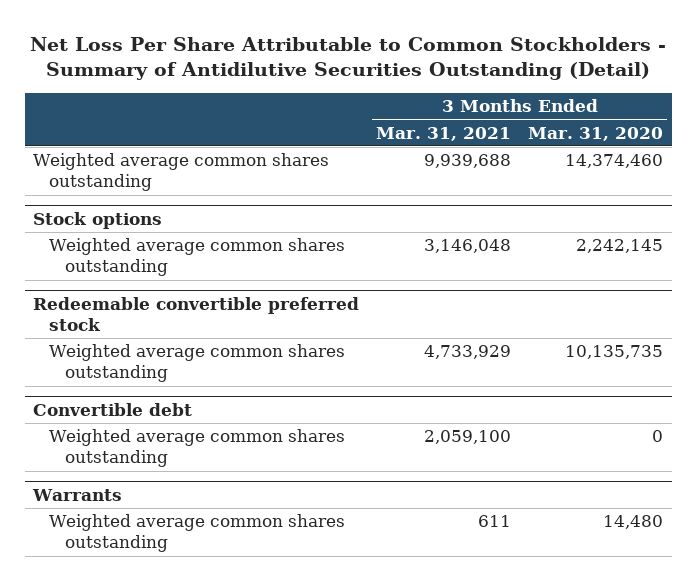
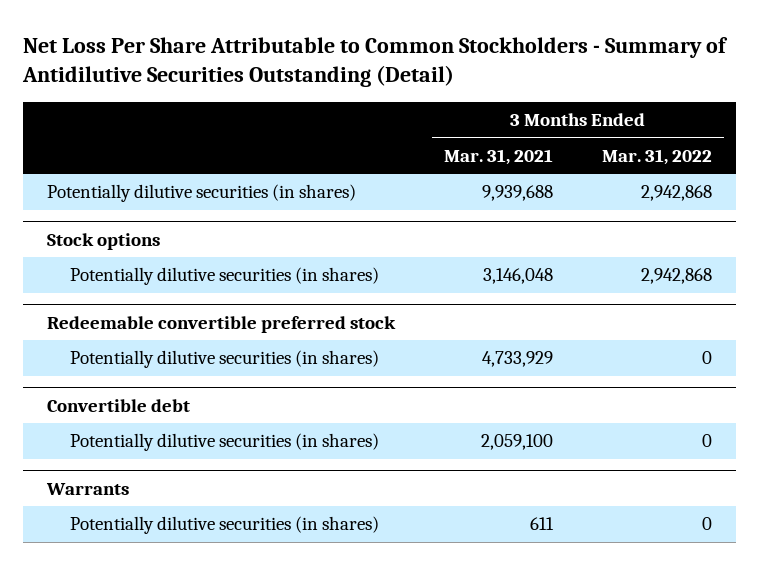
[528,126,664,141] Mar. 31, 2020 -> none
none -> [601,149,712,166] Mar. 31, 2022
[33,153,330,192] Weighted average common shares outstanding -> [47,184,357,203] Potentially dilutive securities (in shares)
[49,238,346,277] Weighted average common shares outstanding -> [70,267,380,286] Potentially dilutive securities (in shares)
[49,344,346,383] Weighted average common shares outstanding -> [70,350,380,369] Potentially dilutive securities (in shares)
[49,429,346,468] Weighted average common shares outstanding -> [70,433,380,452] Potentially dilutive securities (in shares)
[49,514,346,553] Weighted average common shares outstanding -> [70,516,380,535] Potentially dilutive securities (in shares)

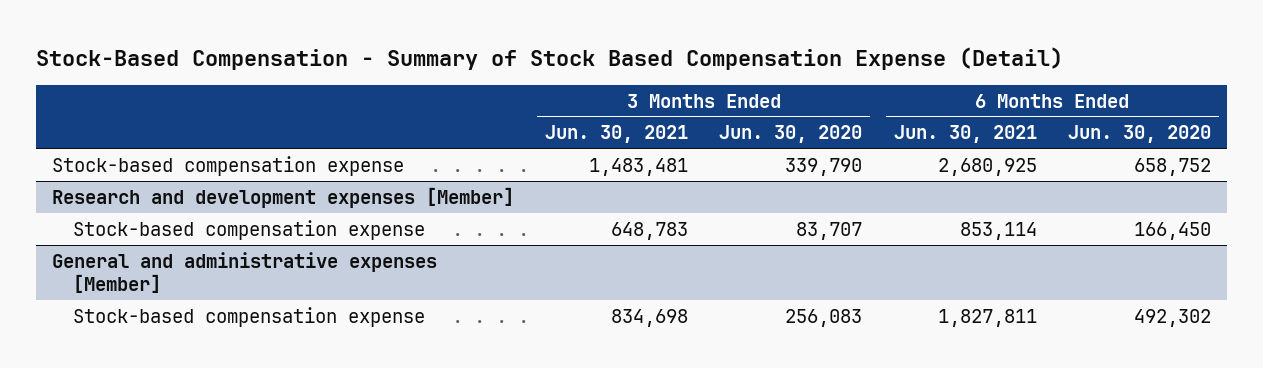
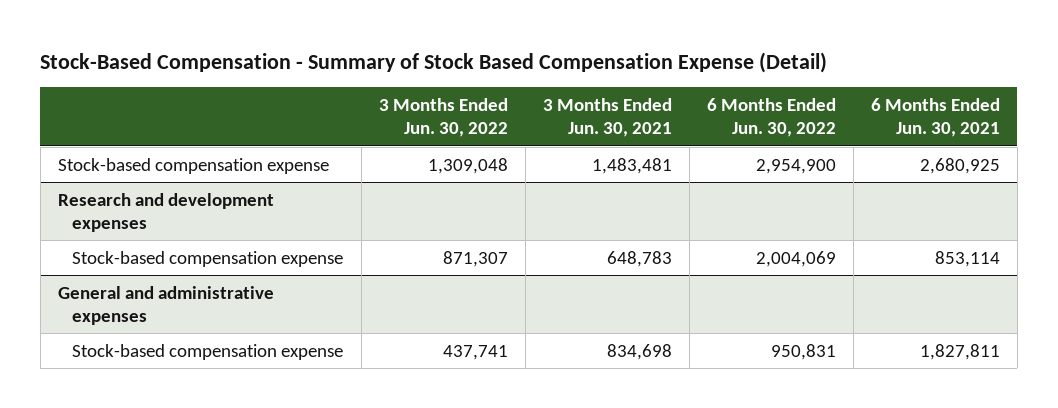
[719,125,863,144] Jun. 30, 2020 -> none
[1068,125,1212,144] Jun. 30, 2020 -> none
none -> [378,97,508,138] 3 Months Ended Jun. 30, 2022
none -> [706,97,836,138] 6 Months Ended Jun. 30, 2022
[51,186,514,208] Research and development expenses [Member] -> [57,192,274,232] Research and development expenses
[51,251,437,294] General and administrative expenses [Member] -> [57,285,274,325] General and administrative expenses

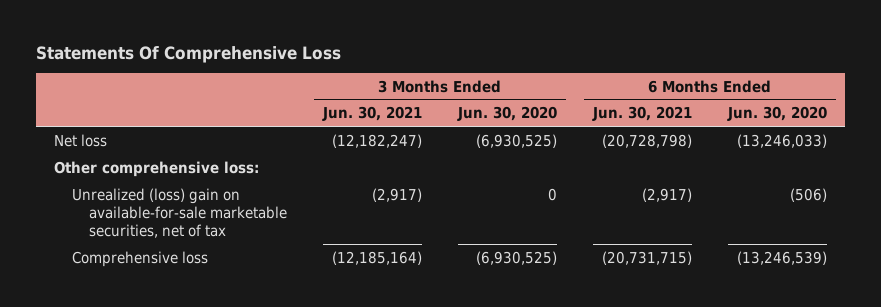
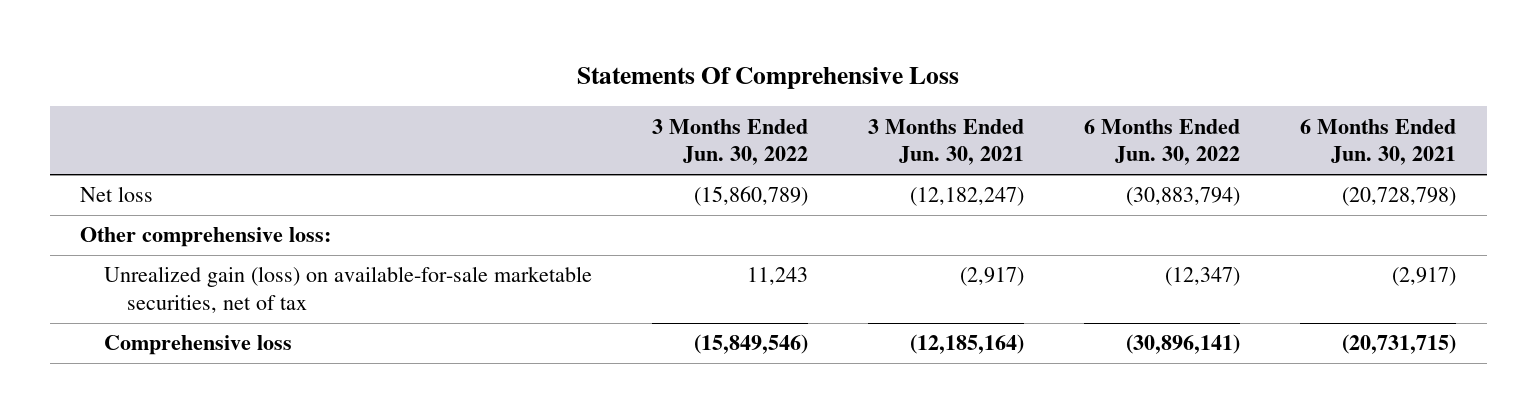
[456,106,557,122] Jun. 30, 2020 -> none
[726,106,827,122] Jun. 30, 2020 -> none
none -> [651,118,808,166] 3 Months Ended Jun. 30, 2022
none -> [1084,118,1241,166] 6 Months Ended Jun. 30, 2022
[71,187,287,239] Unrealized (loss) gain on available-for-sale marketable securities, net of tax -> [103,266,592,314] Unrealized gain (loss) on available-for-sale marketable securities, net of tax

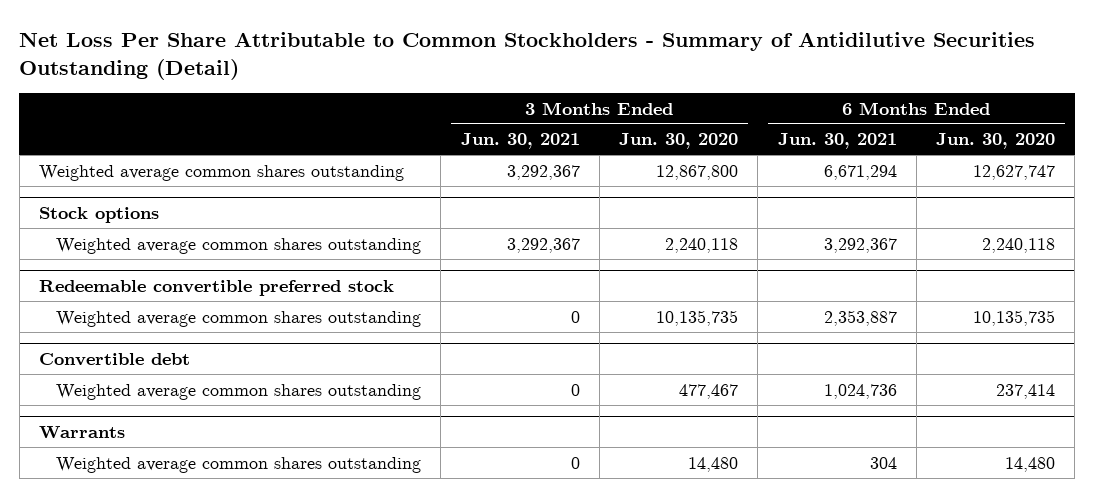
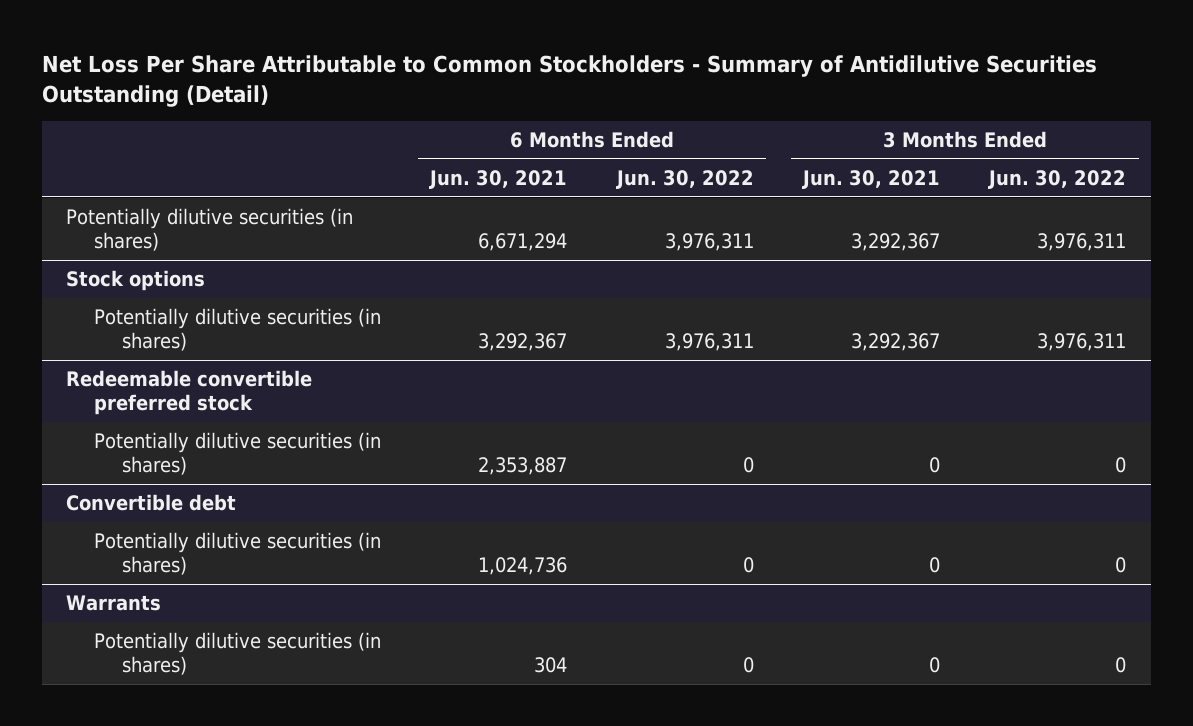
[619,133,739,150] Jun. 30, 2020 -> none
[936,133,1056,150] Jun. 30, 2020 -> none
none -> [615,169,754,189] Jun. 30, 2022
none -> [988,169,1127,189] Jun. 30, 2022
[38,164,404,181] Weighted average common shares outstanding -> [66,208,354,252] Potentially dilutive securities (in shares)
[56,237,422,254] Weighted average common shares outstanding -> [93,308,381,352] Potentially dilutive securities (in shares)
[56,310,422,327] Weighted average common shares outstanding -> [93,432,381,476] Potentially dilutive securities (in shares)
[56,383,422,400] Weighted average common shares outstanding -> [93,532,381,576] Potentially dilutive securities (in shares)
[56,456,422,473] Weighted average common shares outstanding -> [93,632,381,676] Potentially dilutive securities (in shares)

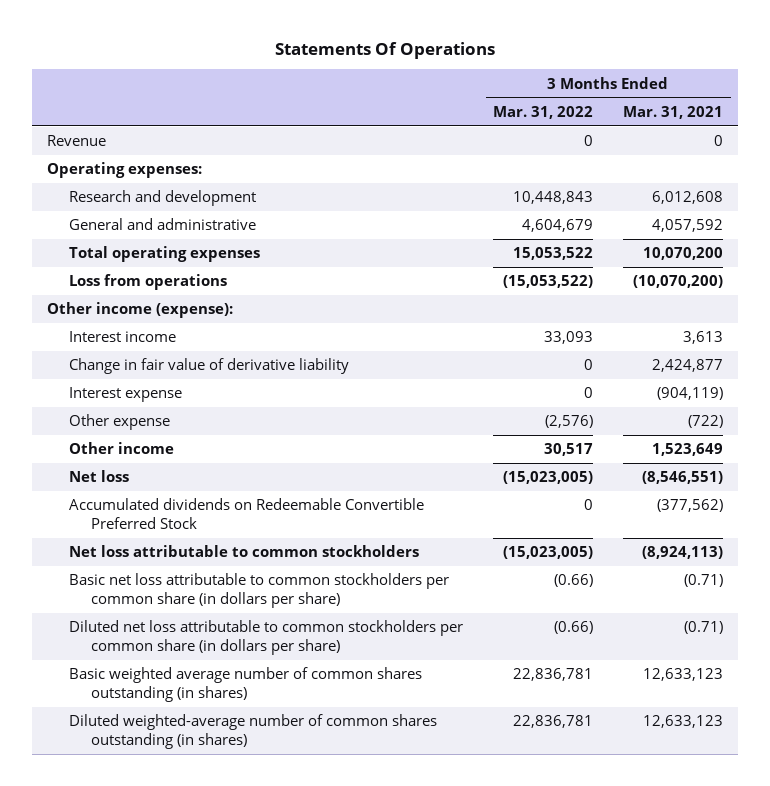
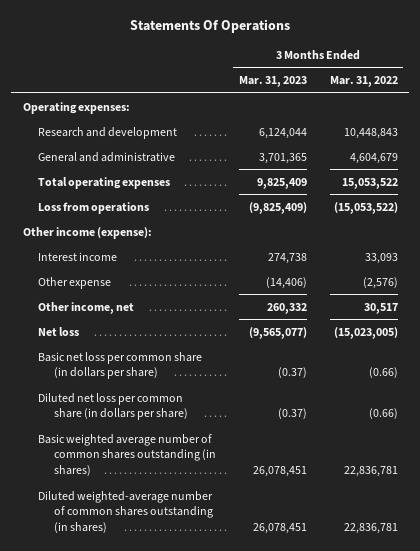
[623,106,724,120] Mar. 31, 2021 -> none
none -> [238,76,307,88] Mar. 31, 2023
[46,135,106,147] Revenue -> none
[68,358,349,375] Change in fair value of derivative liability -> none
[68,387,182,403] Interest expense -> none
[68,442,174,455] Other income -> [38,301,135,314] Other income, net
[68,498,424,529] Accumulated dividends on Redeemable Convertible Preferred Stock -> none
[68,545,419,558] Net loss attributable to common stockholders -> none
[68,573,449,608] Basic net loss attributable to common stockholders per common share (in dollars per share) -> [38,351,203,380] Basic net loss per common share (in dollars per share)
[68,620,463,655] Diluted net loss attributable to common stockholders per common share (in dollars per share) -> [38,392,188,421] Diluted net loss per common share (in dollars per share)

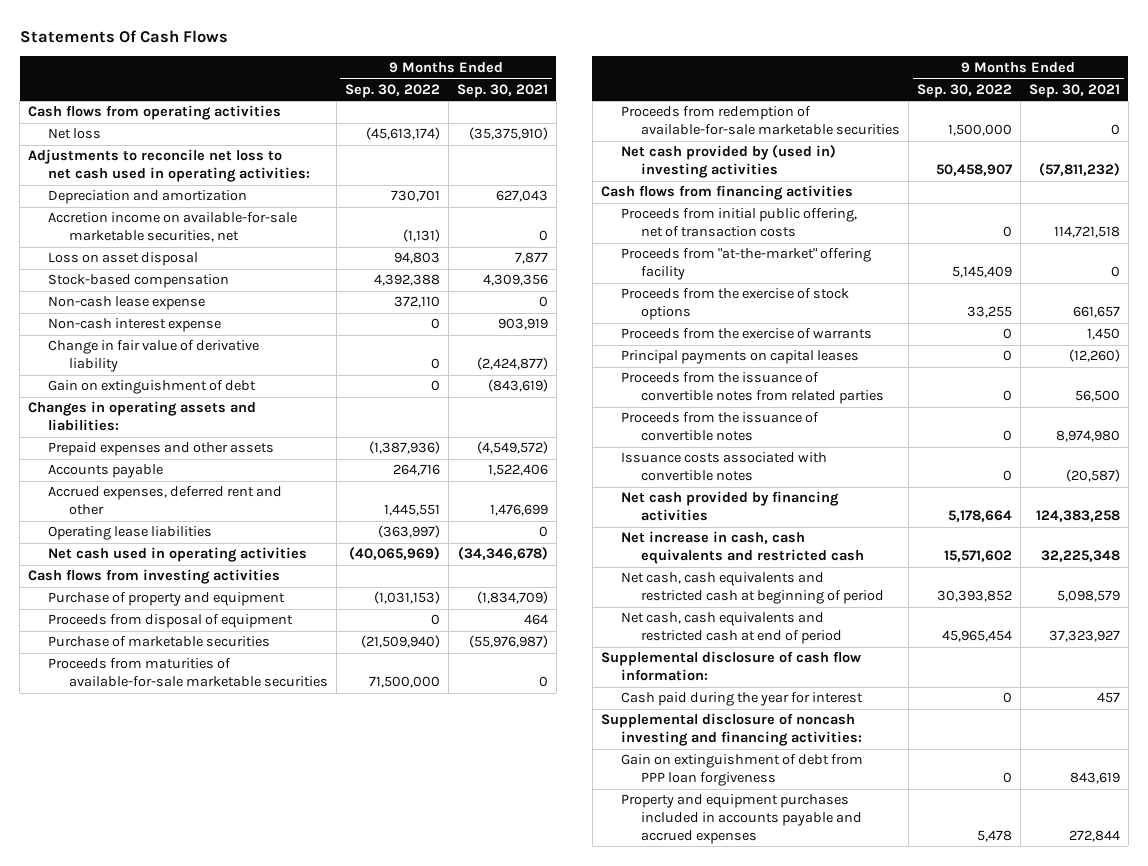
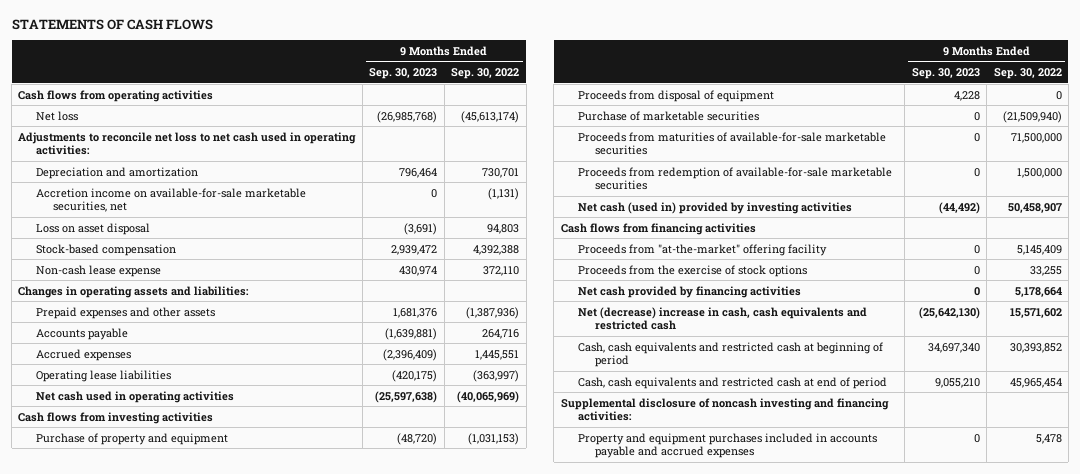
[19,30,228,44] Statements Of Cash Flows -> [11,18,213,30] STATEMENTS OF CASH FLOWS
[456,83,548,98] Sep. 30, 2021 -> none
none -> [369,68,438,80] Sep. 30, 2023
[48,318,222,333] Non-cash interest expense -> none
[48,340,260,373] Change in fair value of derivative liability -> none
[48,380,257,395] Gain on extinguishment of debt -> none
[48,486,283,516] Accrued expenses, deferred rent and other -> [35,348,131,361] Accrued expenses
[620,145,836,179] Net cash provided by (used in) investing activities -> [577,201,852,214] Net cash (used in) provided by investing activities
[620,208,857,238] Proceeds from initial public offering, net of transaction costs -> none
[620,328,872,340] Proceeds from the exercise of warrants -> none
[620,350,859,365] Principal payments on capital leases -> none
[620,372,884,405] Proceeds from the issuance of convertible notes from related parties -> none
[620,412,819,442] Proceeds from the issuance of convertible notes -> none
[620,452,827,482] Issuance costs associated with convertible notes -> none
[600,651,861,682] Supplemental disclosure of cash flow information: -> none
[620,692,863,707] Cash paid during the year for interest -> none
[620,531,864,565] Net increase in cash, cash equivalents and restricted cash -> [577,306,867,331] Net (decrease) increase in cash, cash equivalents and restricted cash
[620,572,884,605] Net cash, cash equivalents and restricted cash at beginning of period -> [577,341,883,368] Cash, cash equivalents and restricted cash at beginning of period
[620,612,842,645] Net cash, cash equivalents and restricted cash at end of period -> [577,376,887,389] Cash, cash equivalents and restricted cash at end of period
[620,754,863,787] Gain on extinguishment of debt from PPP loan forgiveness -> none

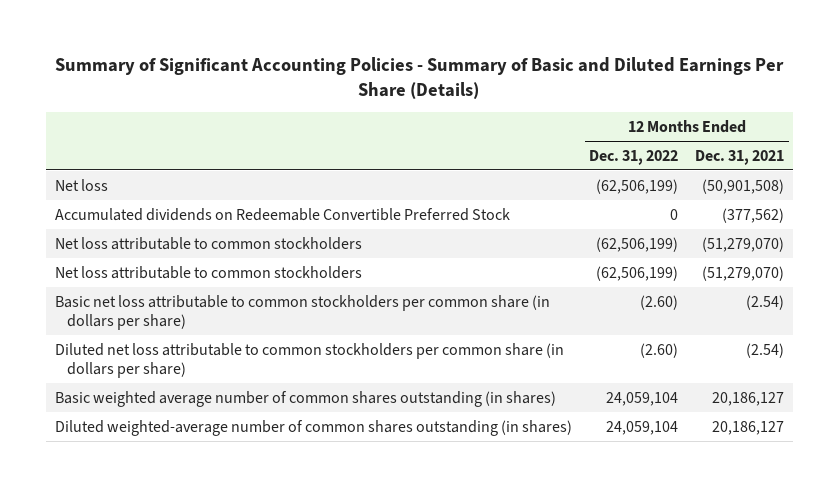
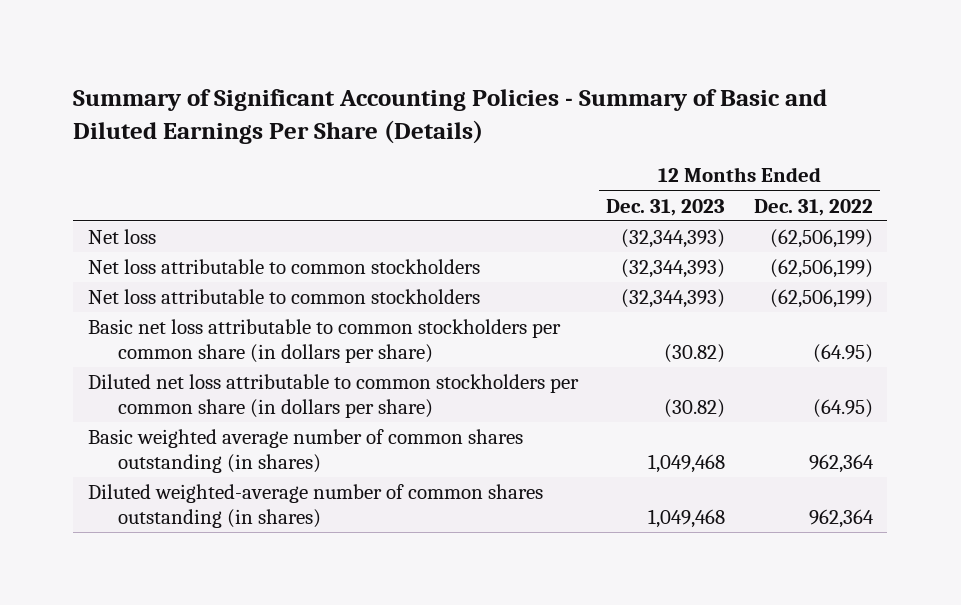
[695,149,785,165] Dec. 31, 2021 -> none
none -> [606,198,726,216] Dec. 31, 2023
[54,207,510,221] Accumulated dividends on Redeemable Convertible Preferred Stock -> none
[639,294,678,310] (2.60) -> [812,344,873,364] (64.95)
[639,342,678,358] (2.60) -> [812,399,873,419] (64.95)
[605,391,678,406] 24,059,104 -> [808,454,874,474] 962,364
[605,420,678,435] 24,059,104 -> [808,509,874,529] 962,364

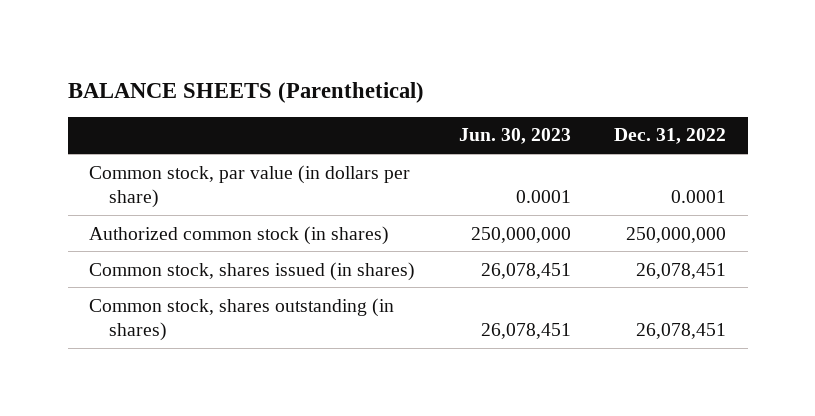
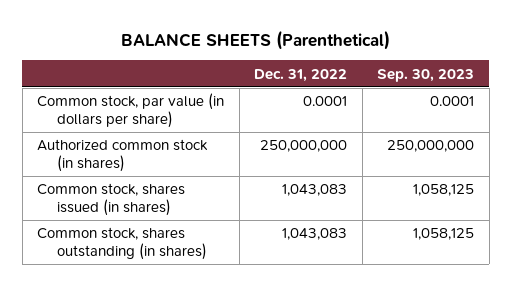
[458,128,571,145] Jun. 30, 2023 -> none
none -> [377,68,475,82] Sep. 30, 2023
[635,262,726,279] 26,078,451 -> [282,184,348,197] 1,043,083
[635,323,726,340] 26,078,451 -> [282,228,348,241] 1,043,083

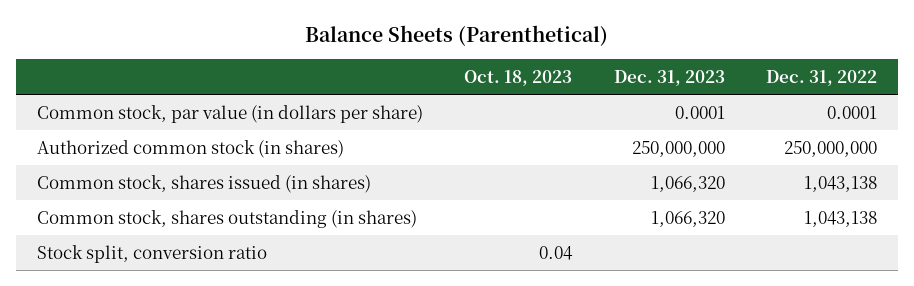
[120,29,390,50] BALANCE SHEETS (Parenthetical) -> [305,25,609,47] Balance Sheets (Parenthetical)
[377,68,475,82] Sep. 30, 2023 -> none
none -> [464,69,573,86] Oct. 18, 2023
none -> [613,69,725,86] Dec. 31, 2023
[282,184,348,197] 1,043,083 -> [804,175,878,192] 1,043,138
[282,228,348,241] 1,043,083 -> [804,210,878,227] 1,043,138
none -> [37,244,268,263] Stock split, conversion ratio

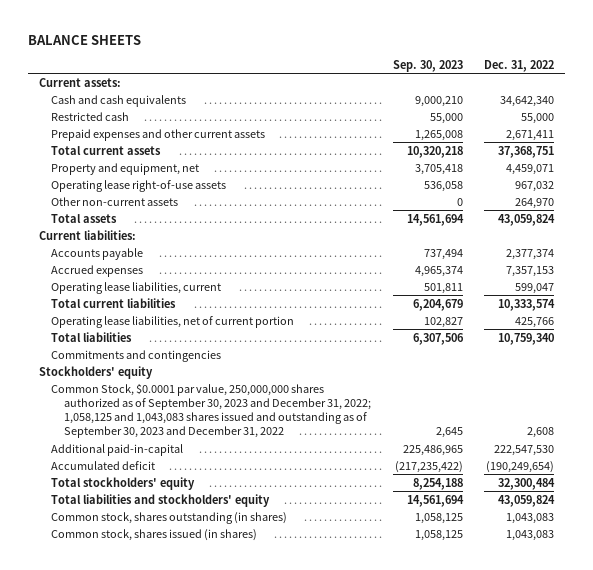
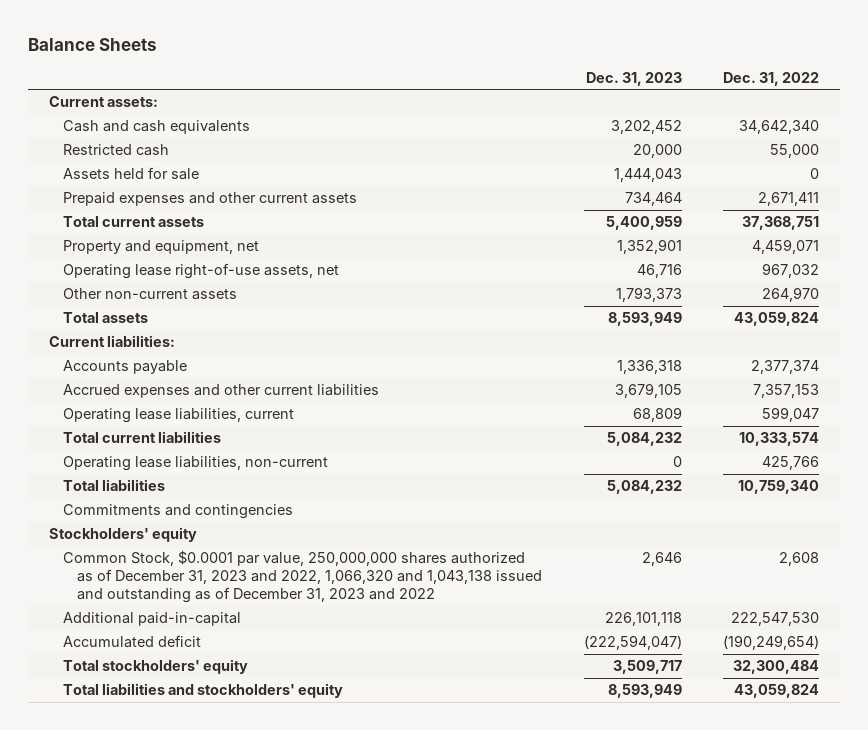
[27,34,141,45] BALANCE SHEETS -> [28,38,158,52] Balance Sheets
[392,59,463,72] Sep. 30, 2023 -> none
none -> [585,71,682,86] Dec. 31, 2023
none -> [63,167,200,181] Assets held for sale
[51,179,227,192] Operating lease right-of-use assets -> [63,263,340,280] Operating lease right-of-use assets, net
[51,264,144,277] Accrued expenses -> [63,384,380,399] Accrued expenses and other current liabilities
[51,315,295,328] Operating lease liabilities, net of current portion -> [63,456,329,472] Operating lease liabilities, non-current
[51,382,371,439] Common Stock, $0.0001 par value, 250,000,000 shares authorized as of September 30, 2023 and December 31, 2022; 1,058,125 and 1,043,083 shares issued and outstanding as of September 30, 2023 and December 31, 2022 -> [63,550,543,604] Common Stock, $0.0001 par value, 250,000,000 shares authorized as of December 31, 2023 and 2022, 1,066,320 and 1,043,138 issued and outstanding as of December 31, 2023 and 2022
[51,511,288,524] Common stock, shares outstanding (in shares) -> none
[51,528,258,541] Common stock, shares issued (in shares) -> none

